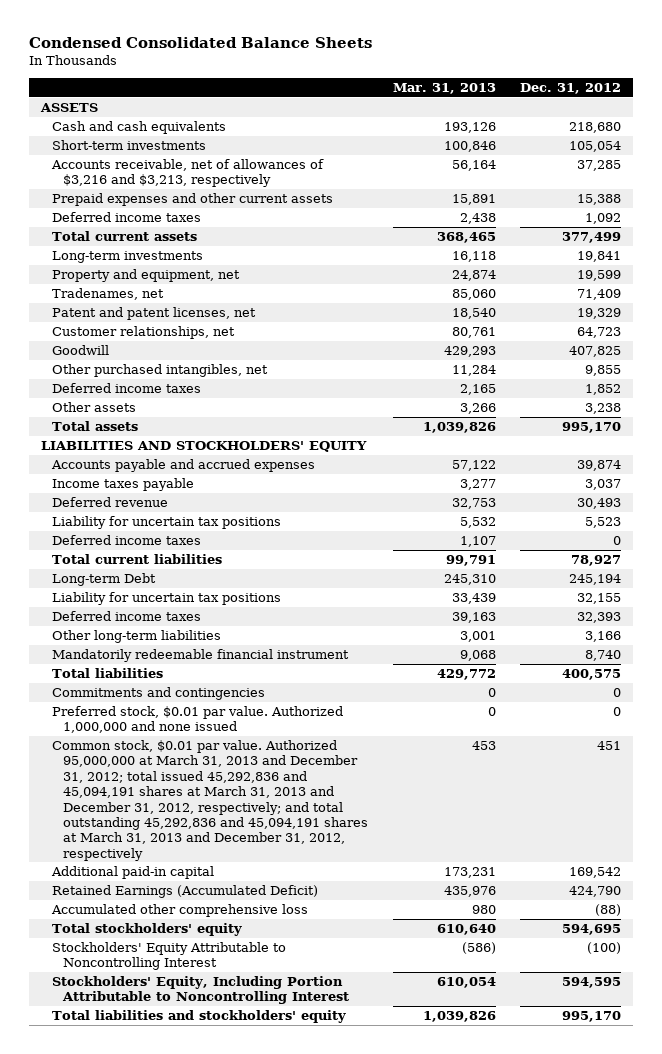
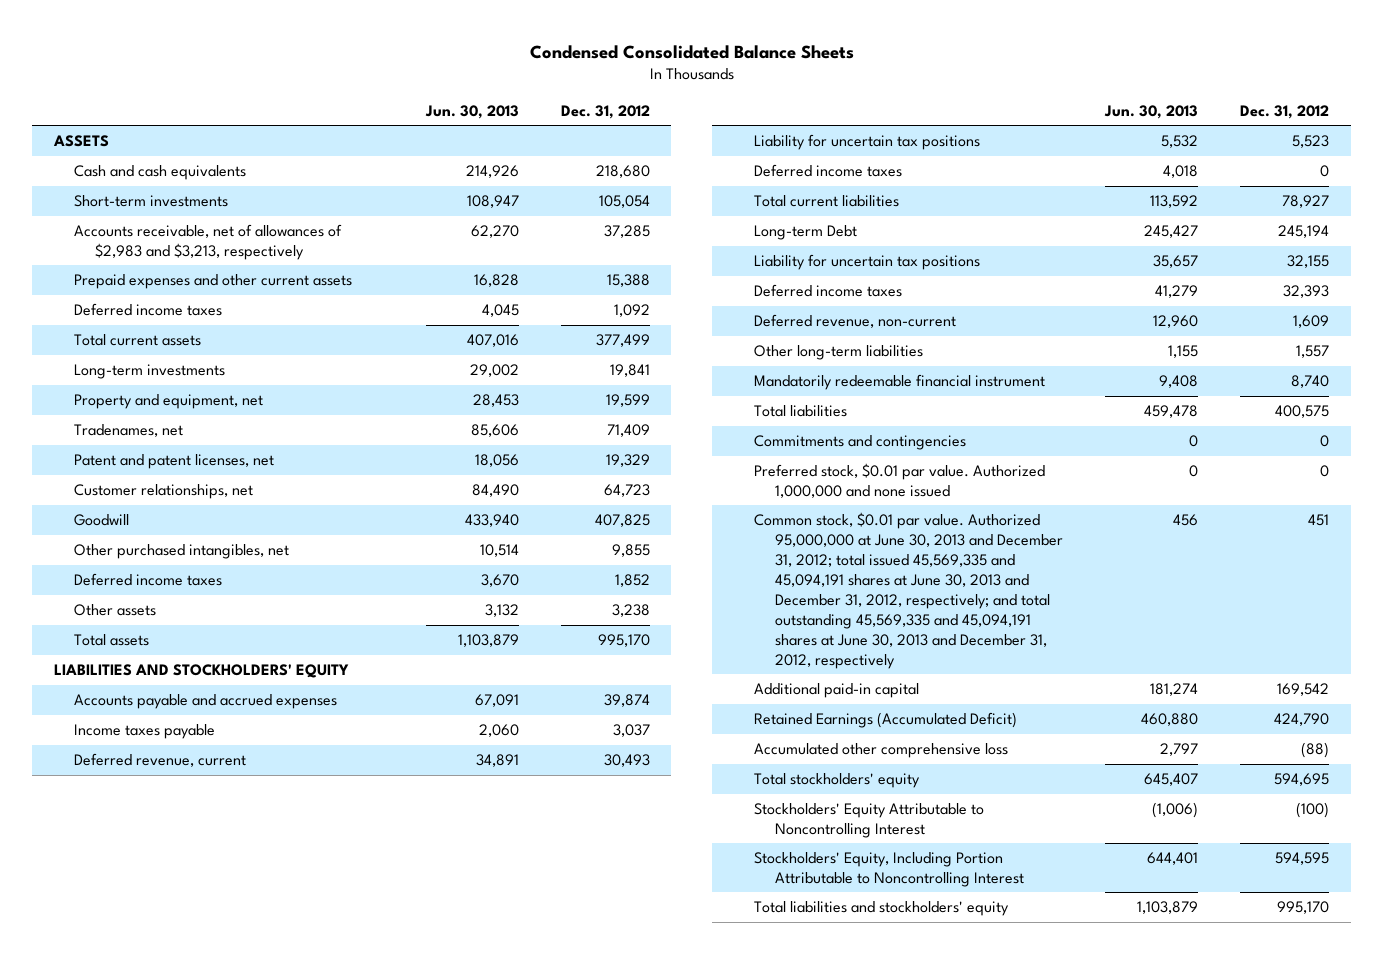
[392,83,496,95] Mar. 31, 2013 -> none
none -> [424,104,519,119] Jun. 30, 2013
[51,158,325,188] Accounts receivable, net of allowances of $3,216 and $3,213, respectively -> [74,224,343,261] Accounts receivable, net of allowances of $2,983 and $3,213, respectively
[52,496,169,507] Deferred revenue -> [74,753,247,768] Deferred revenue, current
none -> [753,314,956,329] Deferred revenue, non-current
[584,630,621,642] 3,166 -> [1296,345,1330,359] 1,557
[52,739,369,861] Common stock, $0.01 par value. Authorized 95,000,000 at March 31, 2013 and December 31, 2012; total issued 45,292,836 and 45,094,191 shares at March 31, 2013 and December 31, 2012, respectively; and total outstanding 45,292,836 and 45,094,191 shares at March 31, 2013 and December 31, 2012, respectively -> [753,512,1063,669] Common stock, $0.01 par value. Authorized 95,000,000 at June 30, 2013 and December 31, 2012; total issued 45,569,335 and 45,094,191 shares at June 30, 2013 and December 31, 2012, respectively; and total outstanding 45,569,335 and 45,094,191 shares at June 30, 2013 and December 31, 2012, respectively

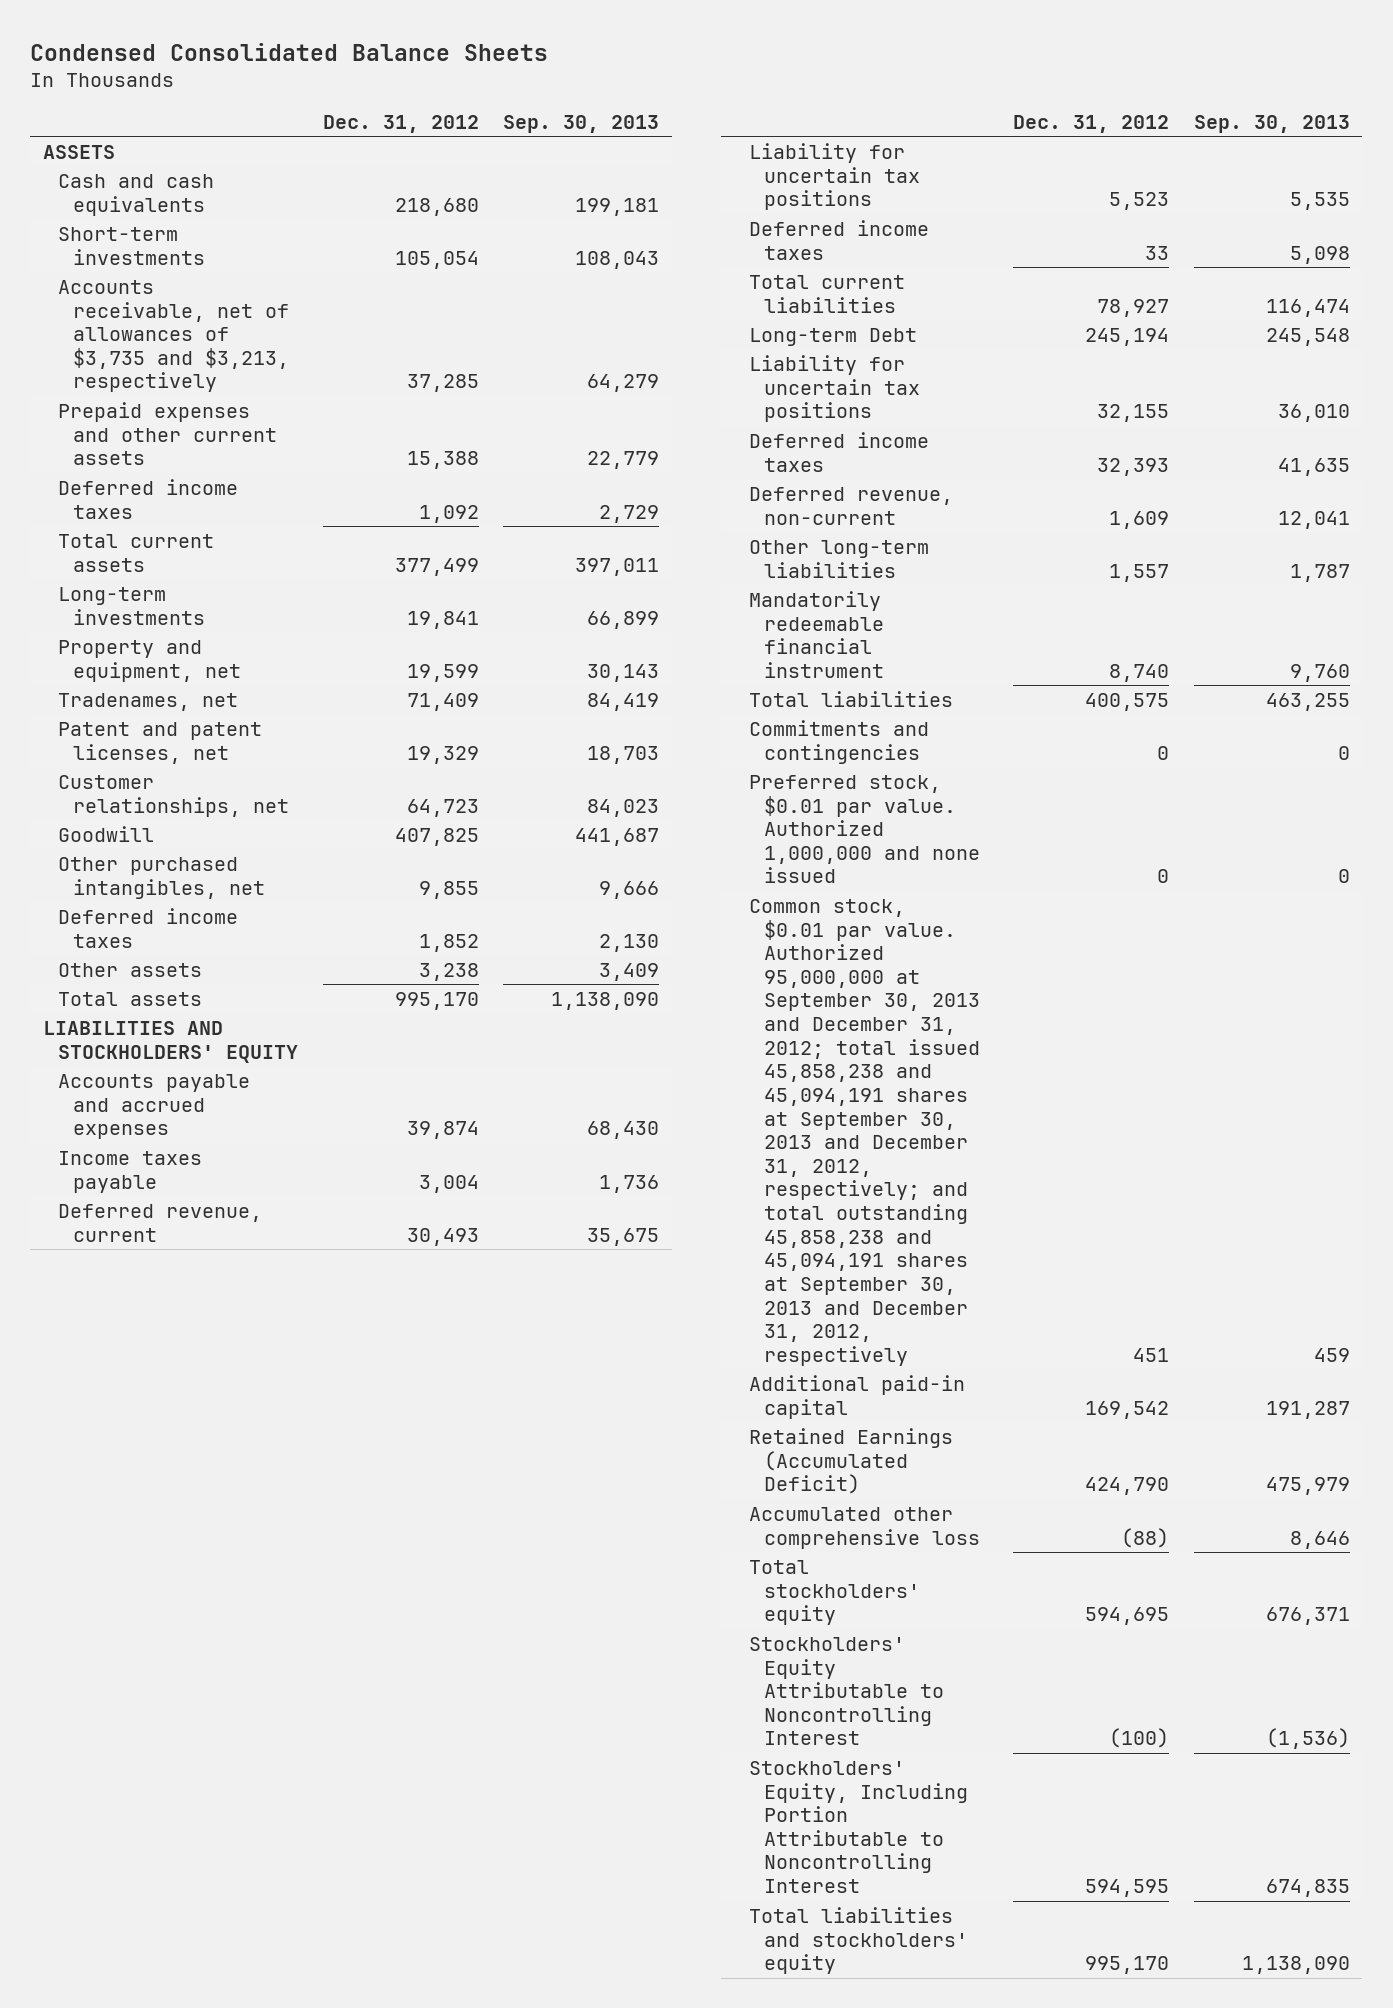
[424,104,519,119] Jun. 30, 2013 -> none
none -> [503,114,660,133] Sep. 30, 2013
[74,224,343,261] Accounts receivable, net of allowances of $2,983 and $3,213, respectively -> [57,279,290,393] Accounts receivable, net of allowances of $3,735 and $3,213, respectively
[613,724,651,738] 3,037 -> [418,1174,479,1193] 3,004
[1320,165,1330,178] 0 -> [1145,245,1170,260] 33
[753,512,1063,669] Common stock, $0.01 par value. Authorized 95,000,000 at June 30, 2013 and December 31, 2012; total issued 45,569,335 and 45,094,191 shares at June 30, 2013 and December 31, 2012, respectively; and total outstanding 45,569,335 and 45,094,191 shares at June 30, 2013 and December 31, 2012, respectively -> [748,898,980,1366] Common stock, $0.01 par value. Authorized 95,000,000 at September 30, 2013 and December 31, 2012; total issued 45,858,238 and 45,094,191 shares at September 30, 2013 and December 31, 2012, respectively; and total outstanding 45,858,238 and 45,094,191 shares at September 30, 2013 and December 31, 2012, respectively

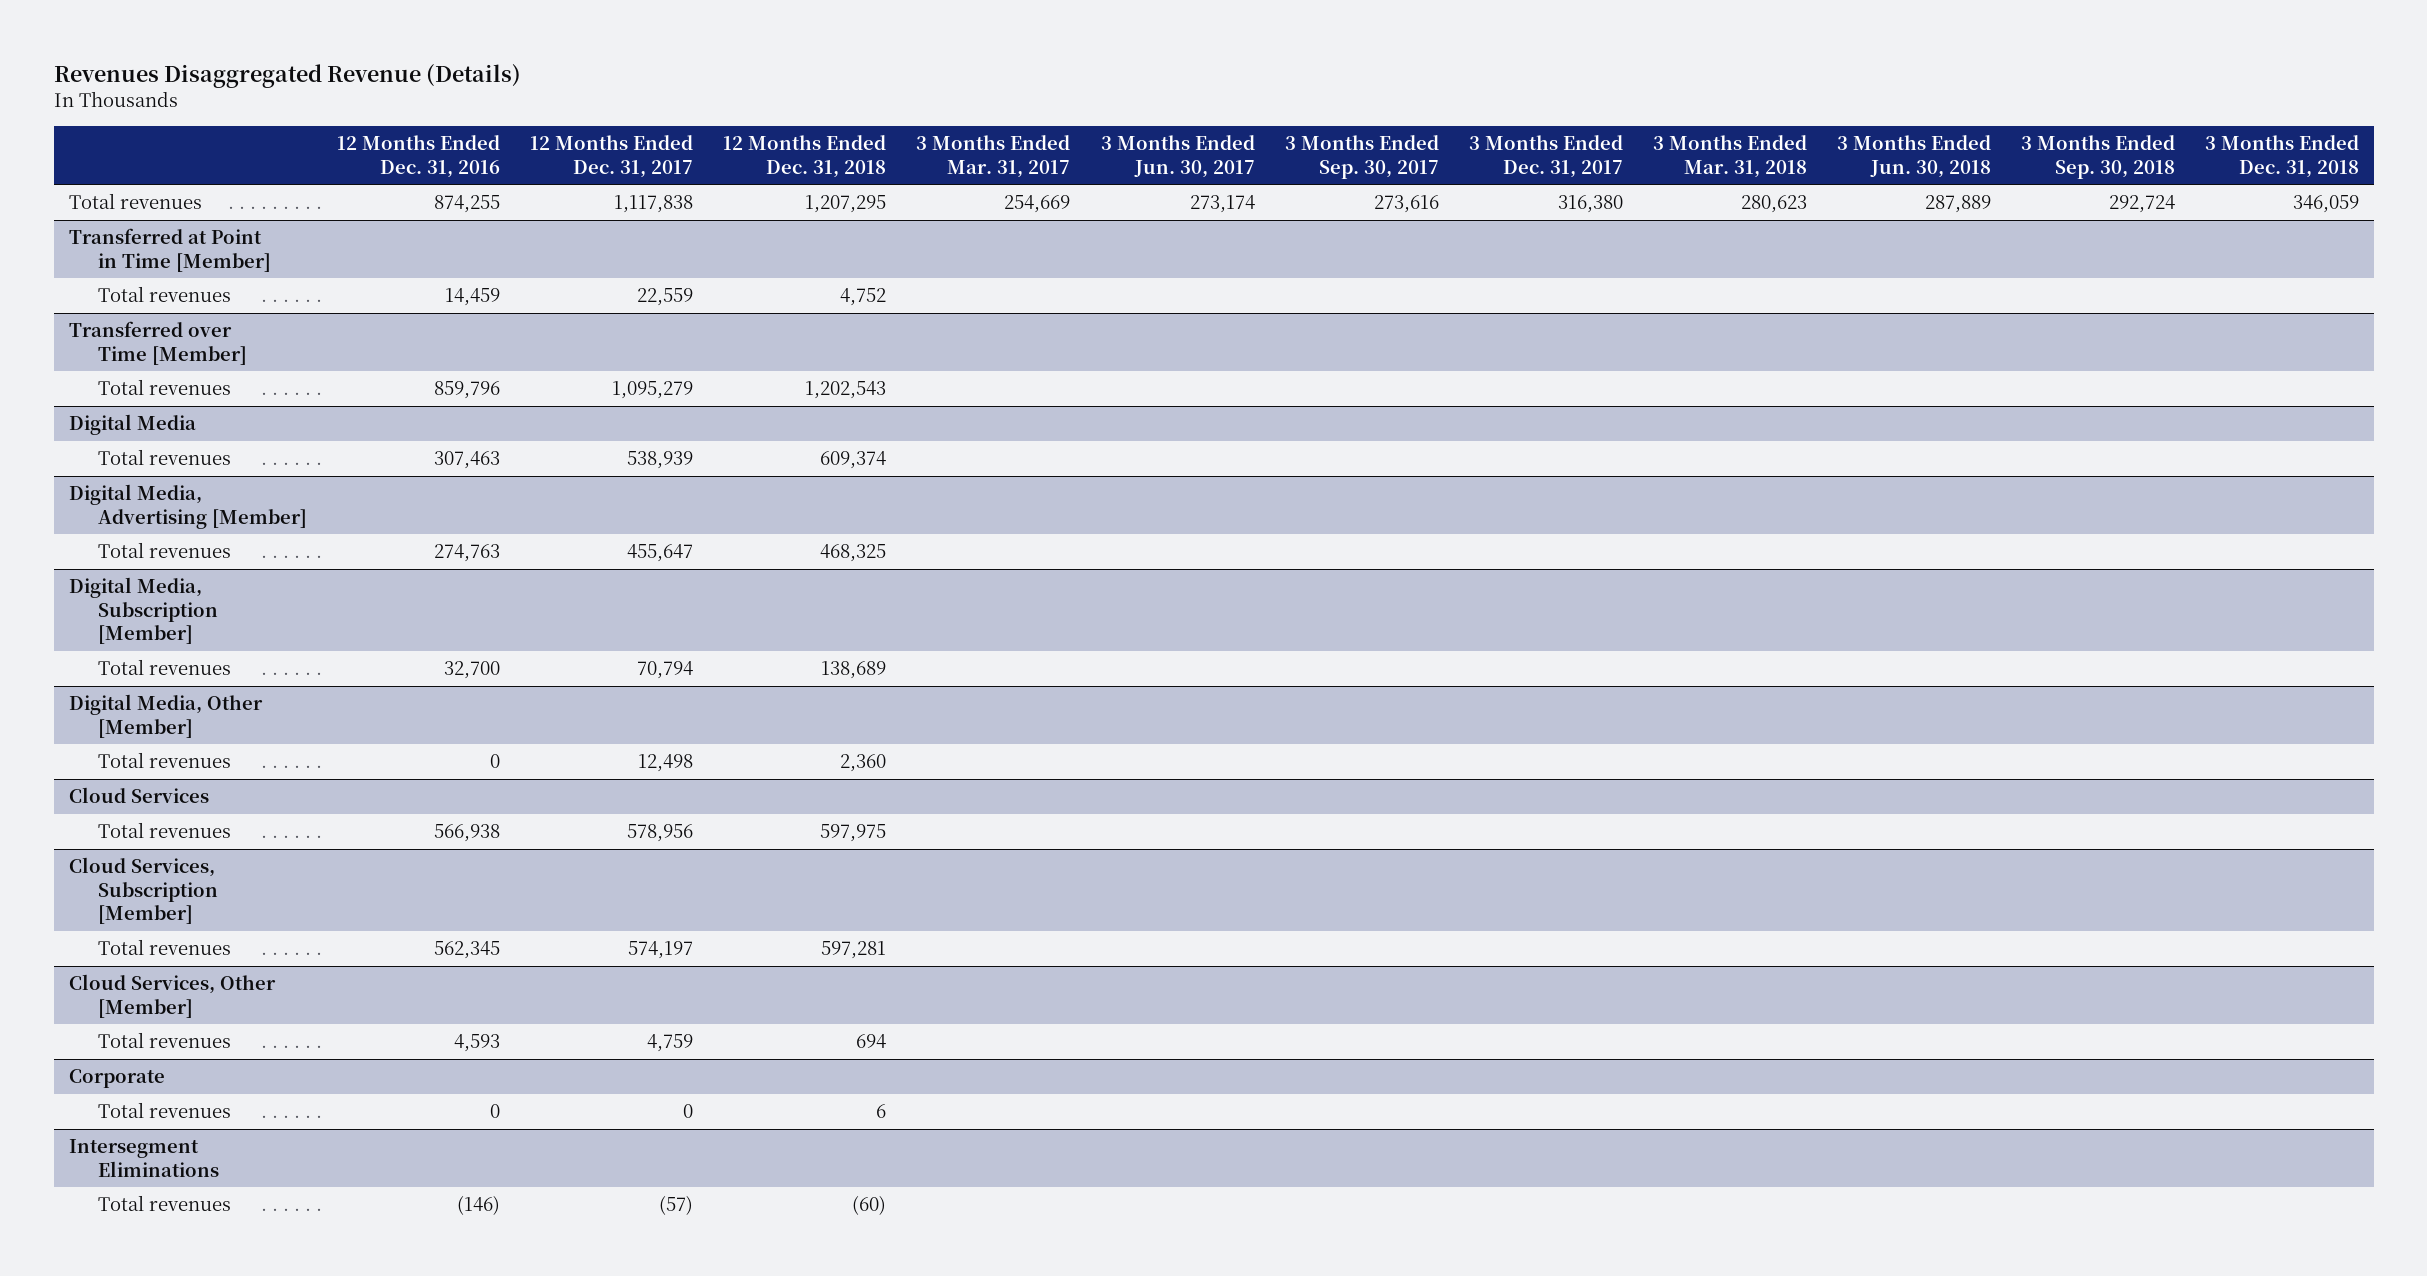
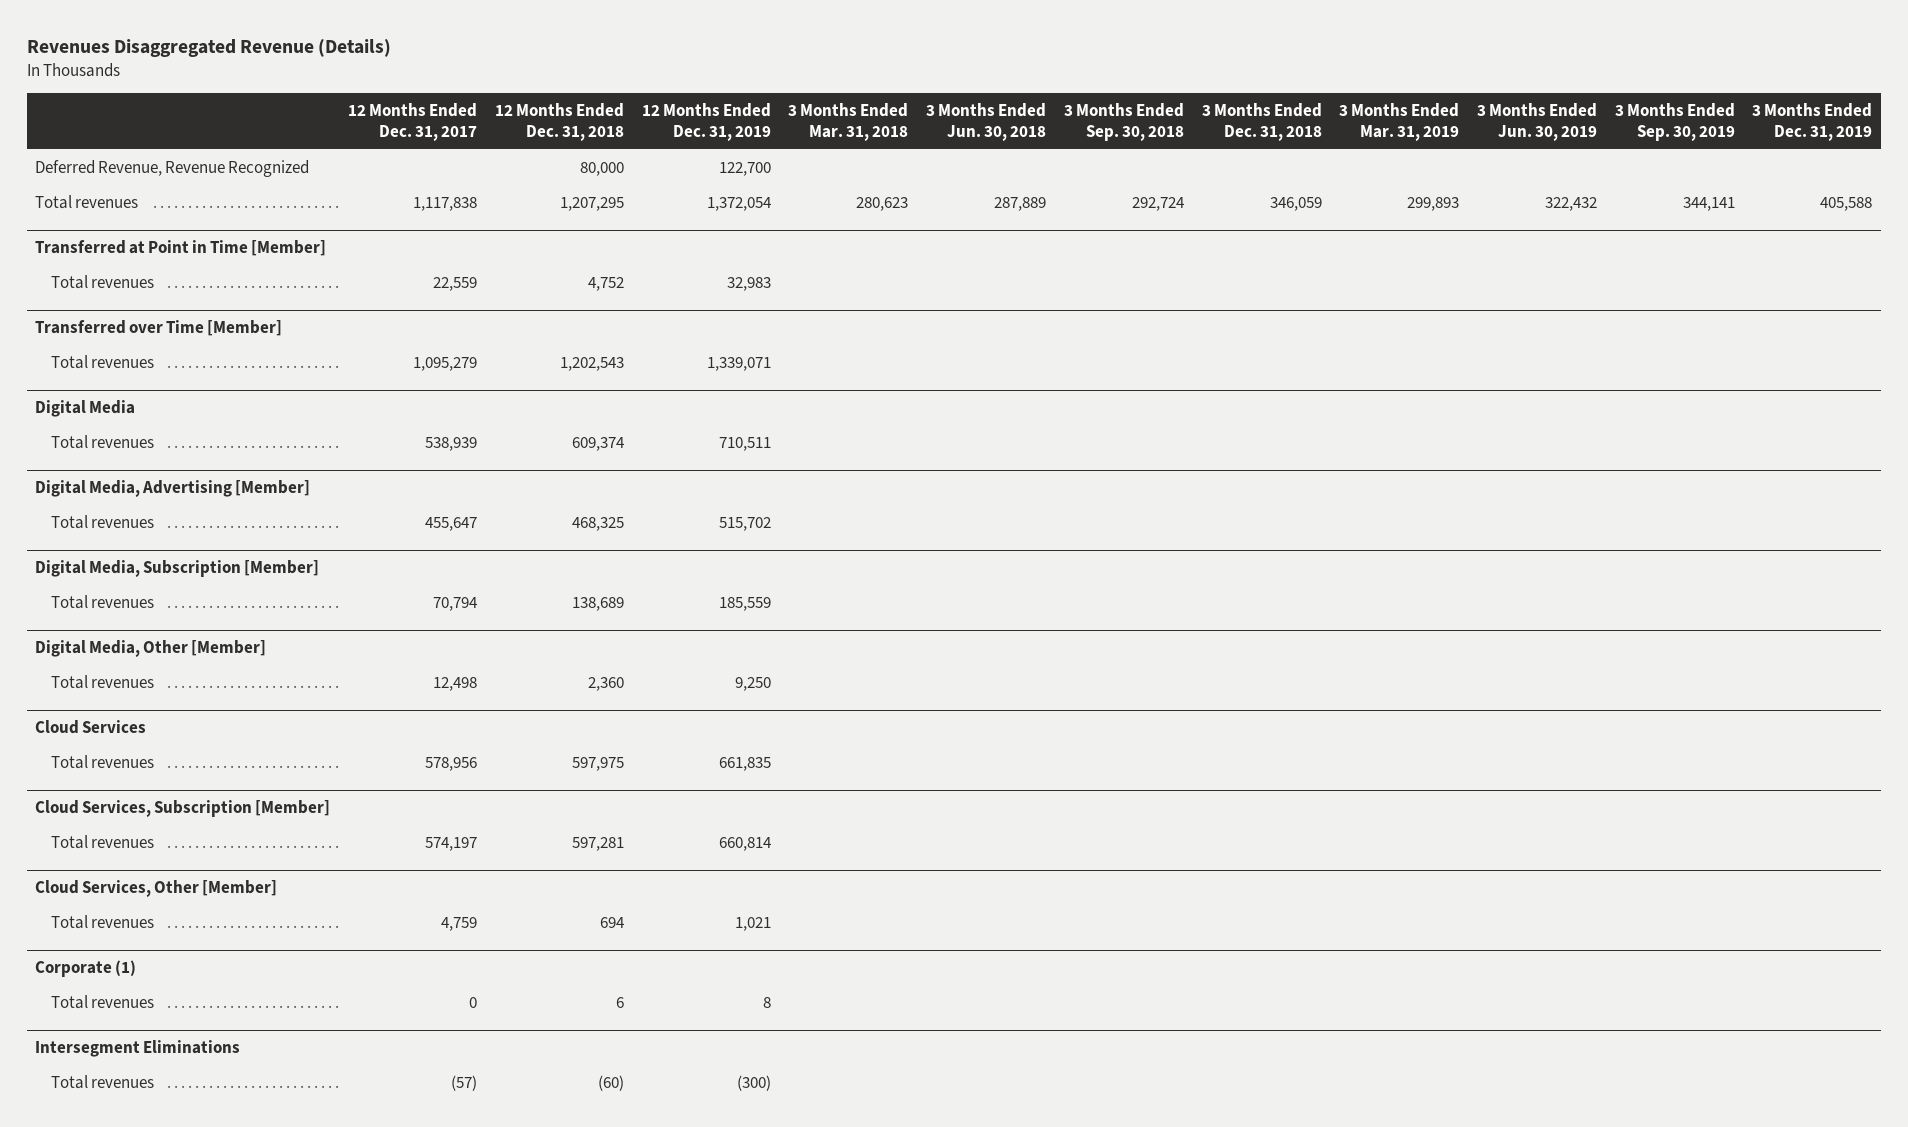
[337,135,501,178] 12 Months Ended Dec. 31, 2016 -> none
[916,135,1071,178] 3 Months Ended Mar. 31, 2017 -> none
[1100,135,1255,178] 3 Months Ended Jun. 30, 2017 -> none
[1284,135,1439,179] 3 Months Ended Sep. 30, 2017 -> none
[1468,135,1623,178] 3 Months Ended Dec. 31, 2017 -> none
none -> [641,102,771,142] 12 Months Ended Dec. 31, 2019
none -> [1339,102,1460,142] 3 Months Ended Mar. 31, 2019
none -> [1476,102,1597,142] 3 Months Ended Jun. 30, 2019
none -> [1614,102,1735,142] 3 Months Ended Sep. 30, 2019
none -> [1752,102,1873,142] 3 Months Ended Dec. 31, 2019
none -> [35,159,310,177] Deferred Revenue, Revenue Recognized
[68,1069,165,1089] Corporate -> [35,960,137,978] Corporate (1)

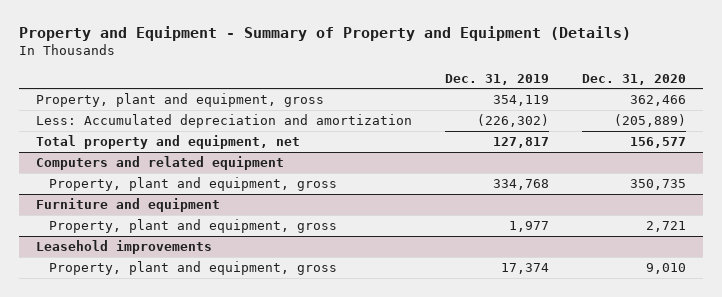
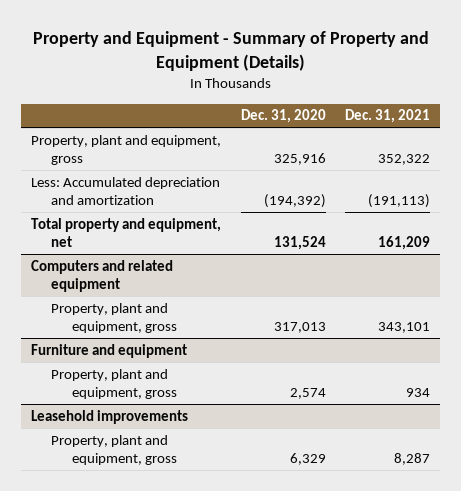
[444,73,549,85] Dec. 31, 2019 -> none
none -> [345,109,431,124] Dec. 31, 2021
[630,95,687,107] 362,466 -> [273,152,326,165] 325,916
[614,114,687,128] (205,889) -> [263,193,326,208] (194,392)
[630,137,687,149] 156,577 -> [273,235,326,250] 131,524
[630,179,687,191] 350,735 -> [273,321,326,333] 317,013
[646,221,687,233] 2,721 -> [289,387,326,399] 2,574
[646,263,687,275] 9,010 -> [289,452,326,465] 6,329

